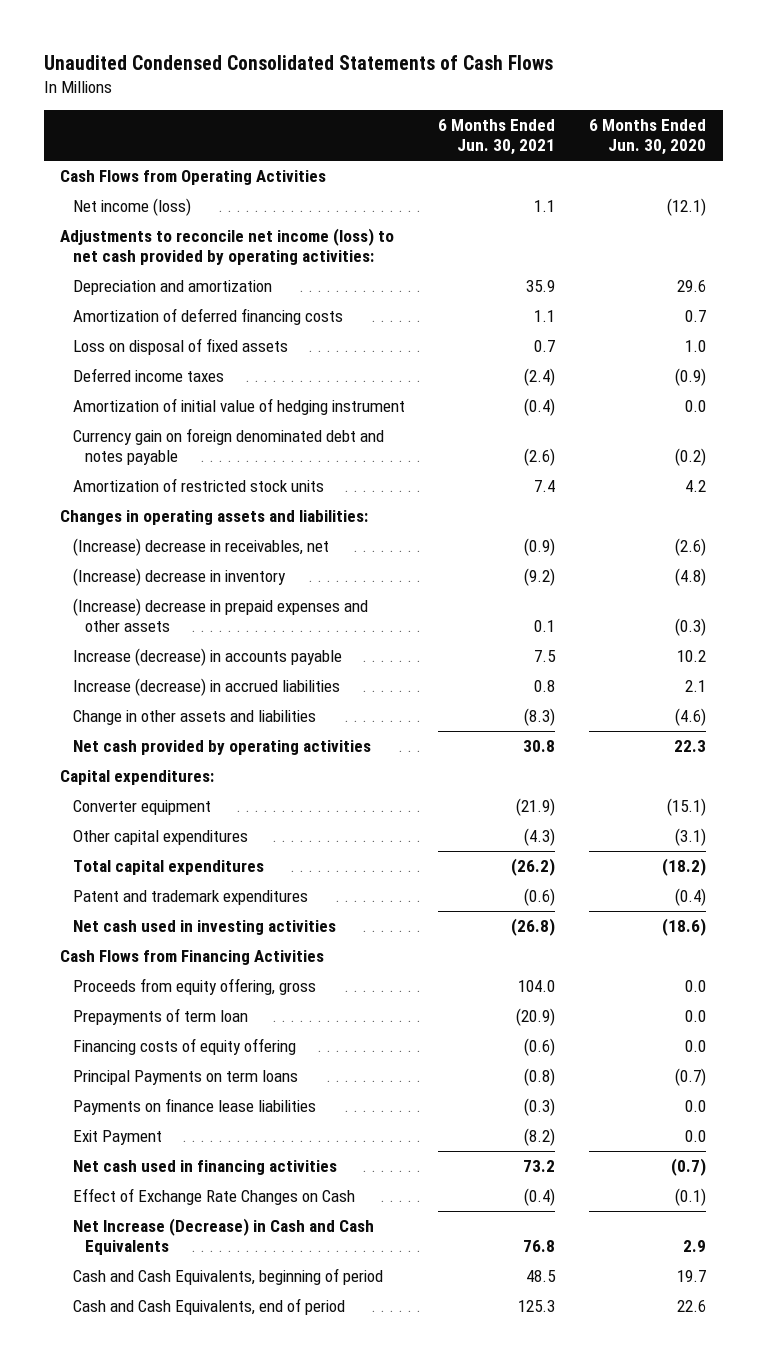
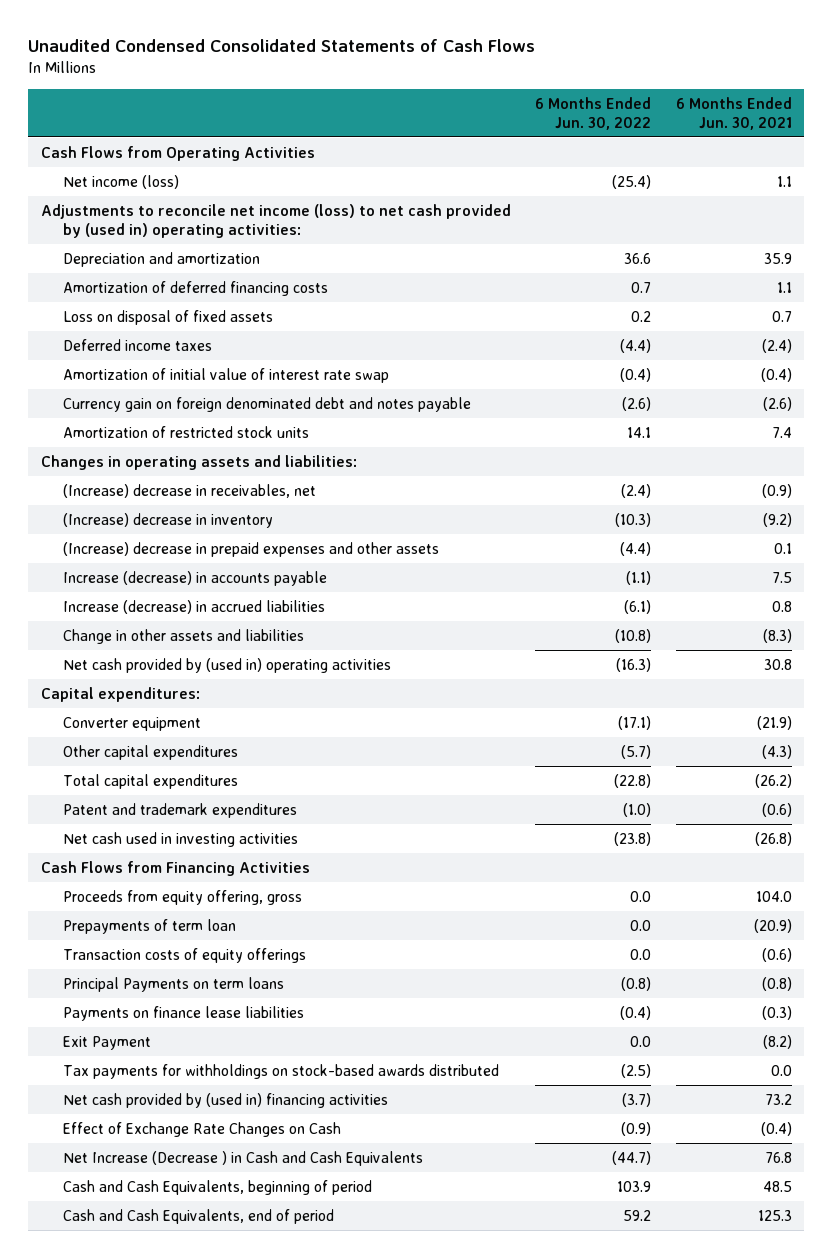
[588,118,706,156] 6 Months Ended Jun. 30, 2020 -> none
none -> [535,96,652,130] 6 Months Ended Jun. 30, 2022
[60,228,395,266] Adjustments to reconcile net income (loss) to net cash provided by operating activities: -> [40,203,511,239] Adjustments to reconcile net income (loss) to net cash provided by (used in) operating activities:
[72,398,405,416] Amortization of initial value of hedging instrument -> [62,367,389,383] Amortization of initial value of interest rate swap
[72,740,371,756] Net cash provided by operating activities -> [62,657,391,673] Net cash provided by (used in) operating activities
[72,1038,296,1056] Financing costs of equity offering -> [62,947,306,963] Transaction costs of equity offerings
none -> [62,1063,499,1079] Tax payments for withholdings on stock-based awards distributed
[72,1160,337,1176] Net cash used in financing activities -> [62,1092,388,1108] Net cash provided by (used in) financing activities
[72,1218,374,1256] Net Increase (Decrease) in Cash and Cash Equivalents -> [62,1150,423,1166] Net Increase (Decrease ) in Cash and Cash Equivalents

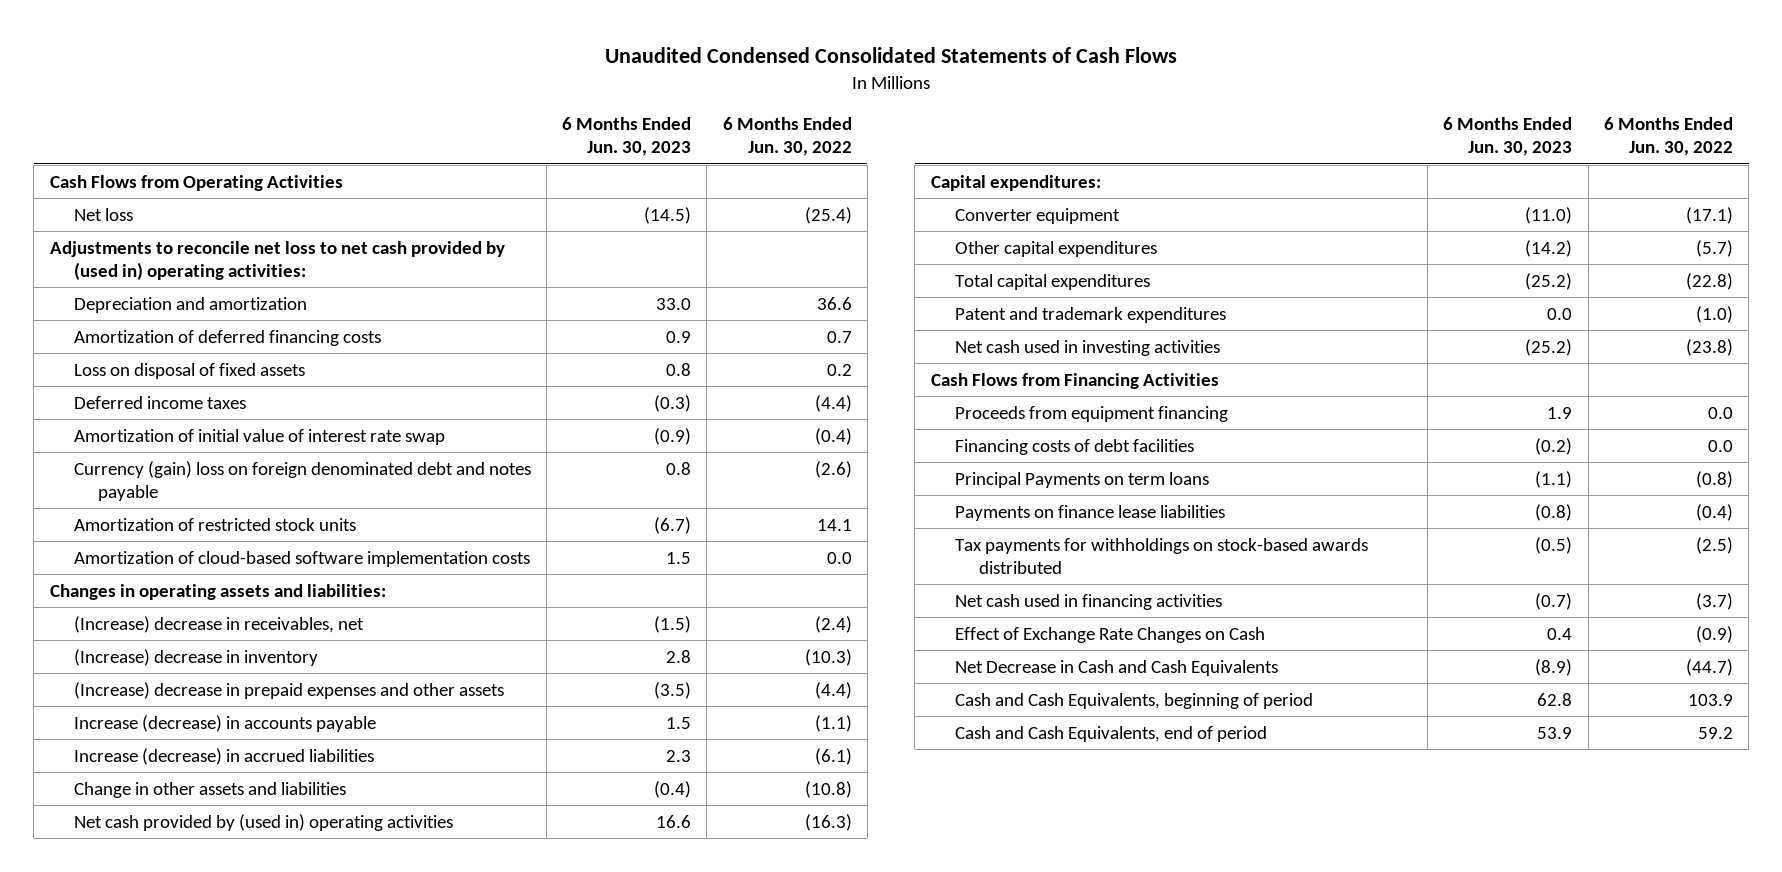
[675,96,792,130] 6 Months Ended Jun. 30, 2021 -> none
none -> [562,117,692,157] 6 Months Ended Jun. 30, 2023
[62,174,179,189] Net income (loss) -> [73,207,133,221] Net loss
[40,203,511,239] Adjustments to reconcile net income (loss) to net cash provided by (used in) operating activities: -> [49,240,505,280] Adjustments to reconcile net loss to net cash provided by (used in) operating activities:
[62,396,471,412] Currency gain on foreign denominated debt and notes payable -> [73,460,531,501] Currency (gain) loss on foreign denominated debt and notes payable
none -> [73,550,530,567] Amortization of cloud-based software implementation costs
[62,918,236,934] Prepayments of term loan -> none
[62,947,306,963] Transaction costs of equity offerings -> none
[62,889,302,905] Proceeds from equity offering, gross -> [954,405,1228,422] Proceeds from equipment financing
none -> [954,438,1194,455] Financing costs of debt facilities
[62,1035,151,1050] Exit Payment -> none
[62,1092,388,1108] Net cash provided by (used in) financing activities -> [954,593,1222,610] Net cash used in financing activities
[62,1150,423,1166] Net Increase (Decrease ) in Cash and Cash Equivalents -> [954,659,1278,676] Net Decrease in Cash and Cash Equivalents

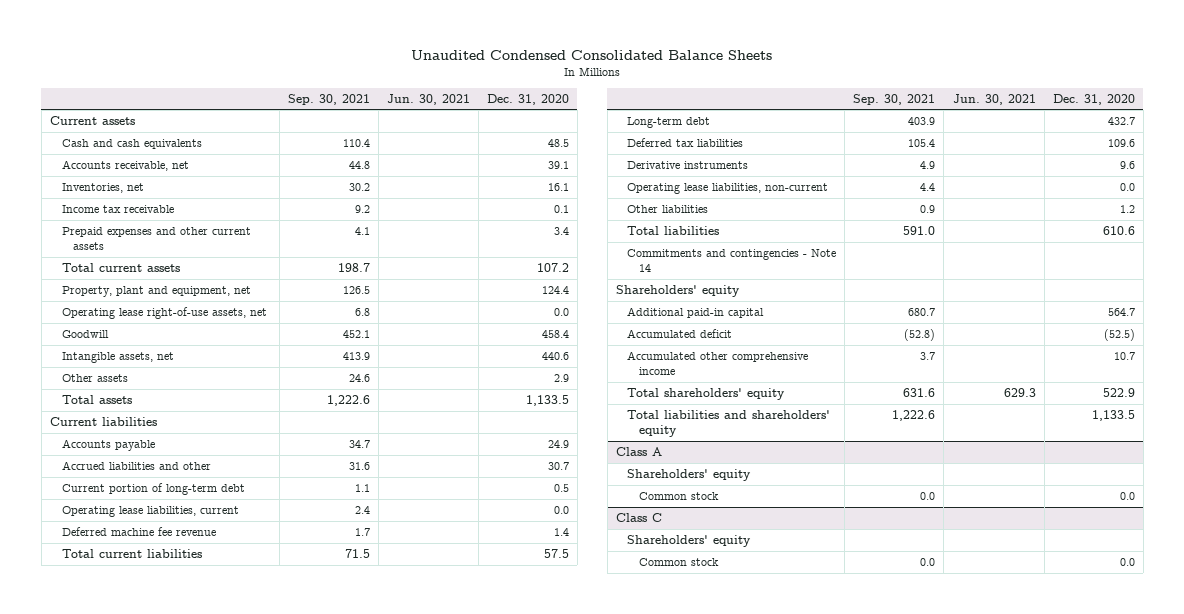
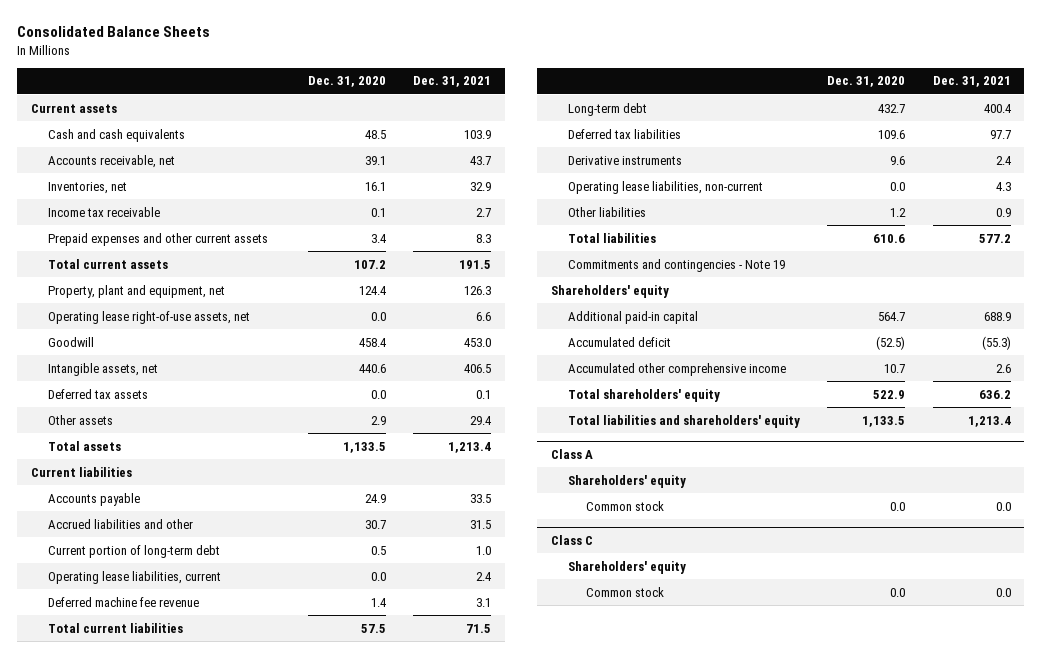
[411,49,773,60] Unaudited Condensed Consolidated Balance Sheets -> [17,26,211,38] Consolidated Balance Sheets
[287,93,370,105] Sep. 30, 2021 -> none
[386,93,470,105] Jun. 30, 2021 -> none
none -> [412,76,491,88] Dec. 31, 2021
none -> [48,388,149,399] Deferred tax assets
[627,248,837,272] Commitments and contingencies - Note 14 -> [568,258,786,272] Commitments and contingencies - Note 19

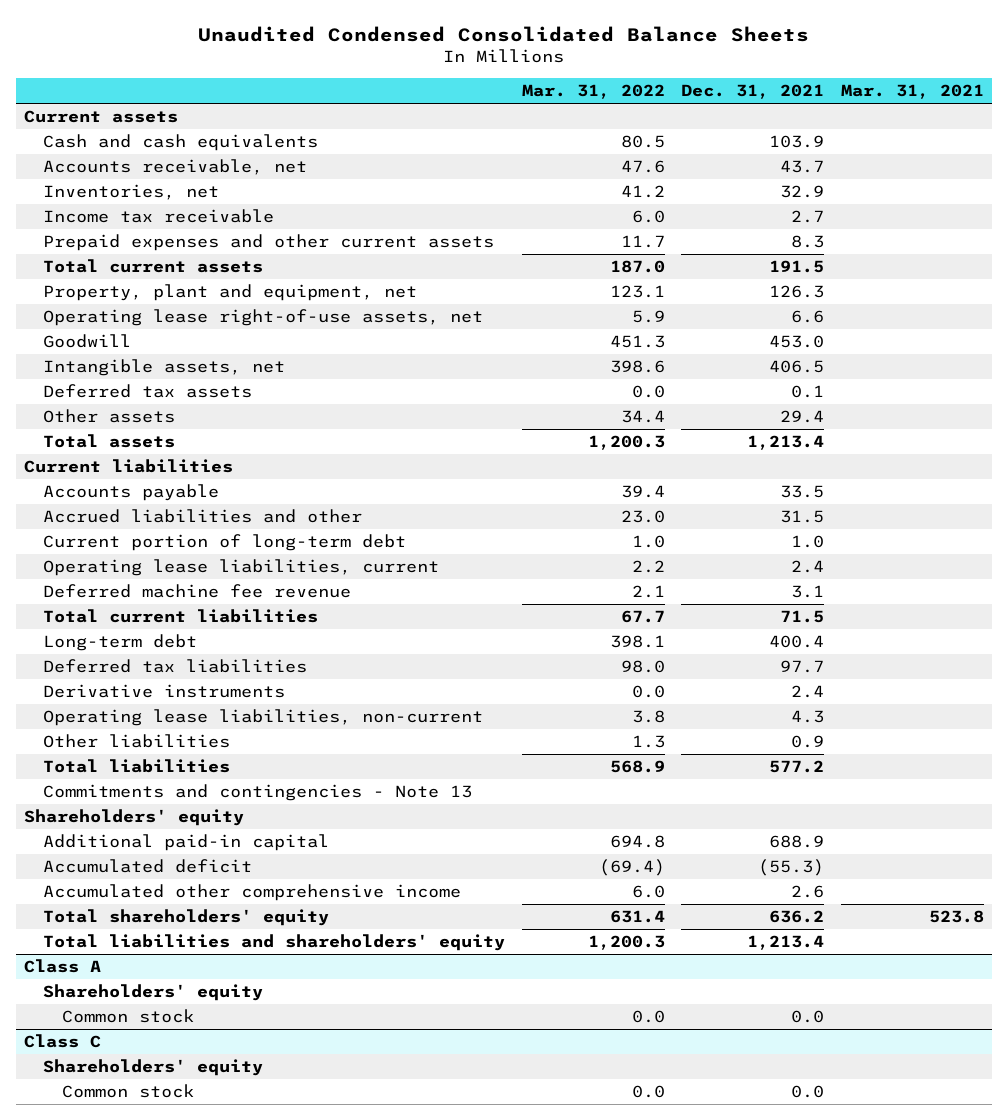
[17,26,211,38] Consolidated Balance Sheets -> [198,25,810,42] Unaudited Condensed Consolidated Balance Sheets
[307,76,386,88] Dec. 31, 2020 -> none
none -> [521,84,665,100] Mar. 31, 2022
none -> [840,84,984,100] Mar. 31, 2021
[568,258,786,272] Commitments and contingencies - Note 19 -> [43,784,473,802] Commitments and contingencies - Note 13

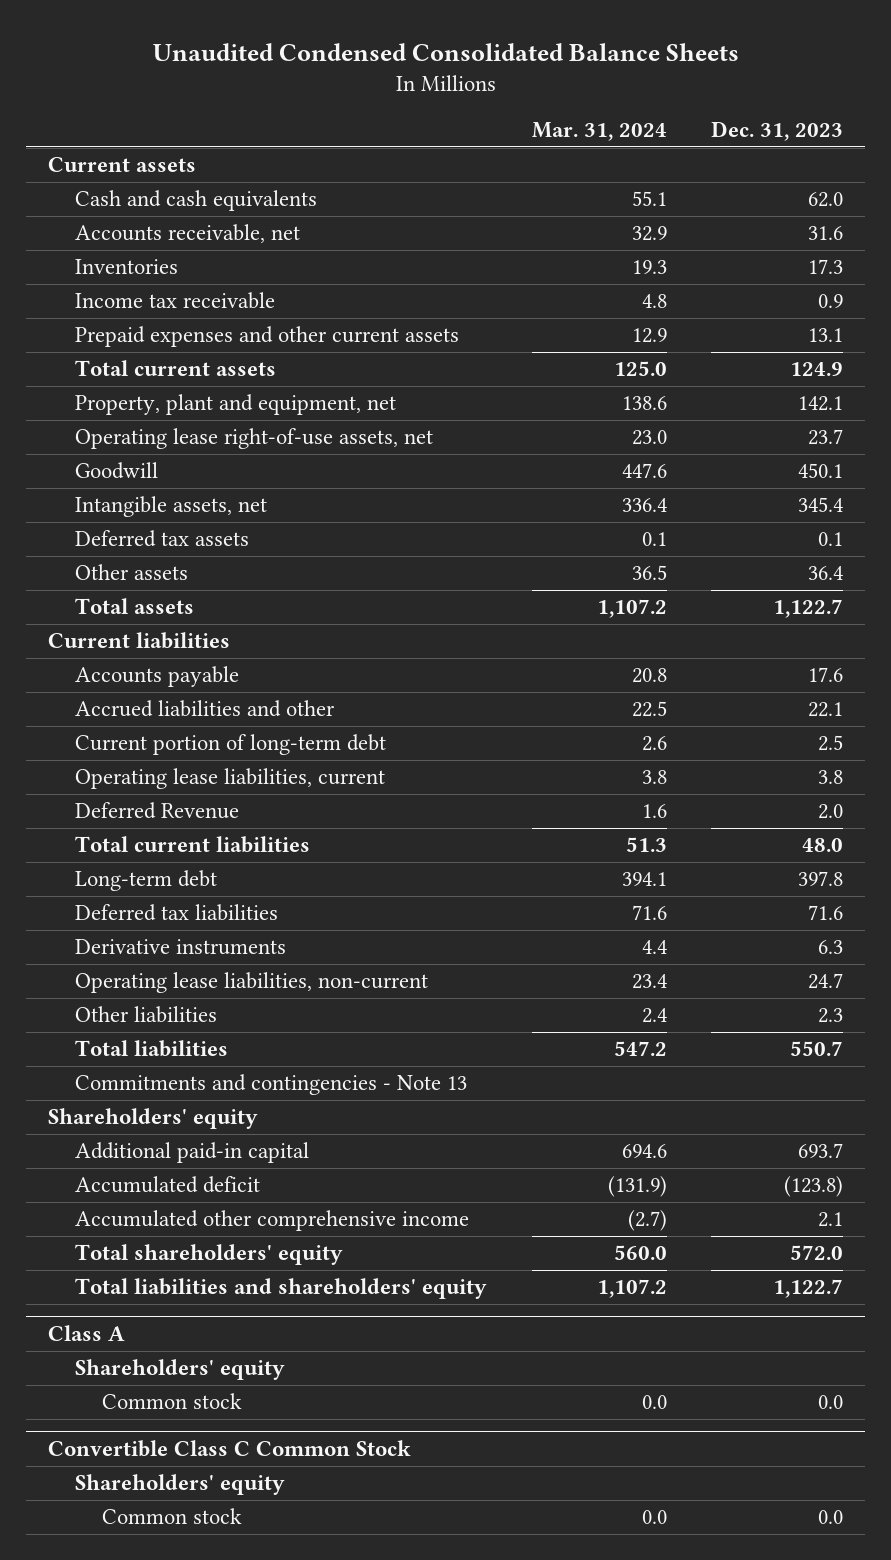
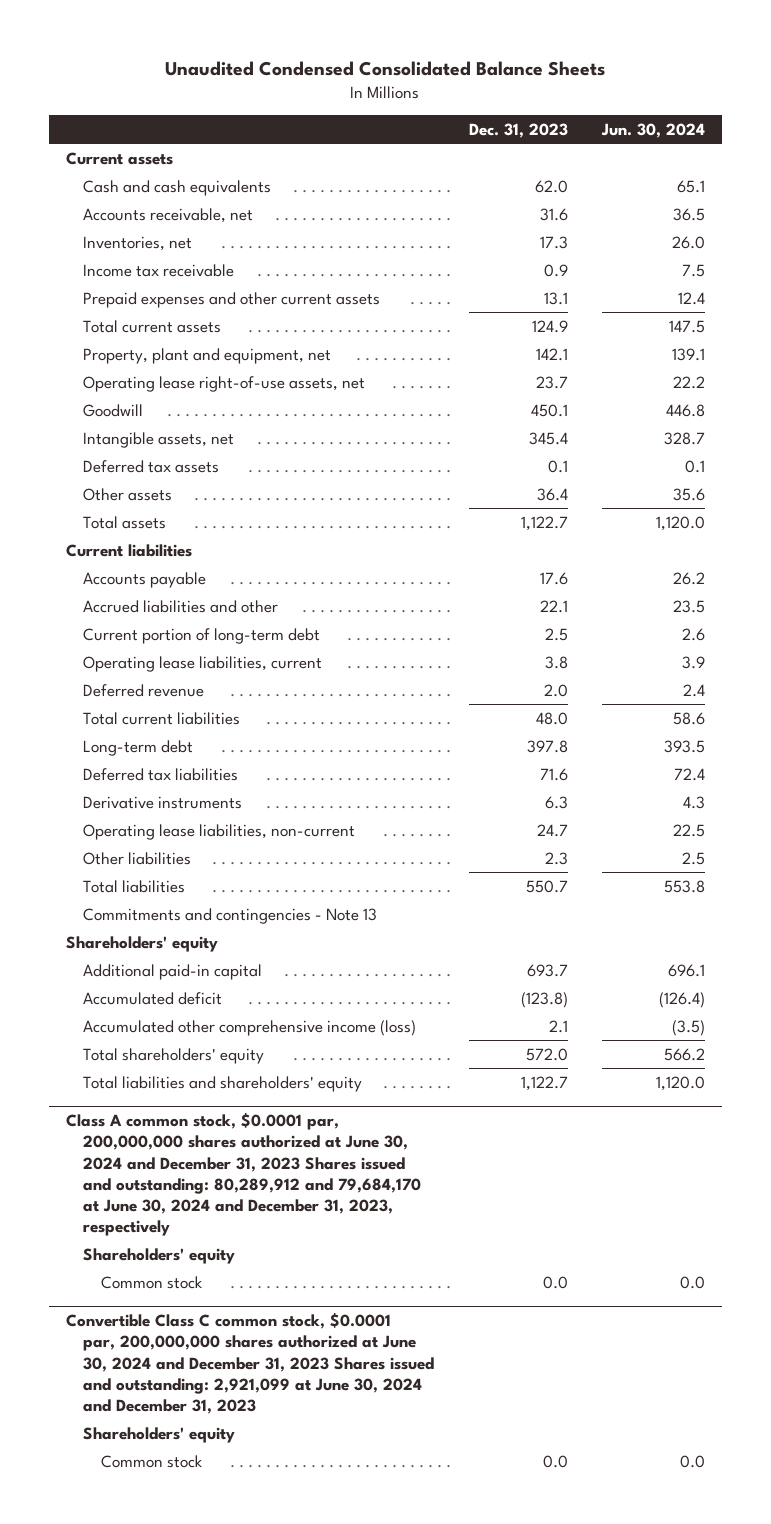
[531,122,667,142] Mar. 31, 2024 -> none
none -> [600,123,705,139] Jun. 30, 2024
[75,259,179,275] Inventories -> [83,235,193,251] Inventories, net
[75,802,240,820] Deferred Revenue -> [83,683,205,697] Deferred revenue
[75,1210,470,1232] Accumulated other comprehensive income -> [83,1019,417,1036] Accumulated other comprehensive income (loss)
[48,1325,126,1342] Class A -> [66,1112,422,1237] Class A common stock, $0.0001 par, 200,000,000 shares authorized at June 30, 2024 and December 31, 2023 Shares issued and outstanding: 80,289,912 and 79,684,170 at June 30, 2024 and December 31, 2023, respectively
[48,1440,412,1458] Convertible Class C Common Stock -> none
none -> [66,1312,435,1414] Convertible Class C common stock, $0.0001 par, 200,000,000 shares authorized at June 30, 2024 and December 31, 2023 Shares issued and outstanding: 2,921,099 at June 30, 2024 and December 31, 2023

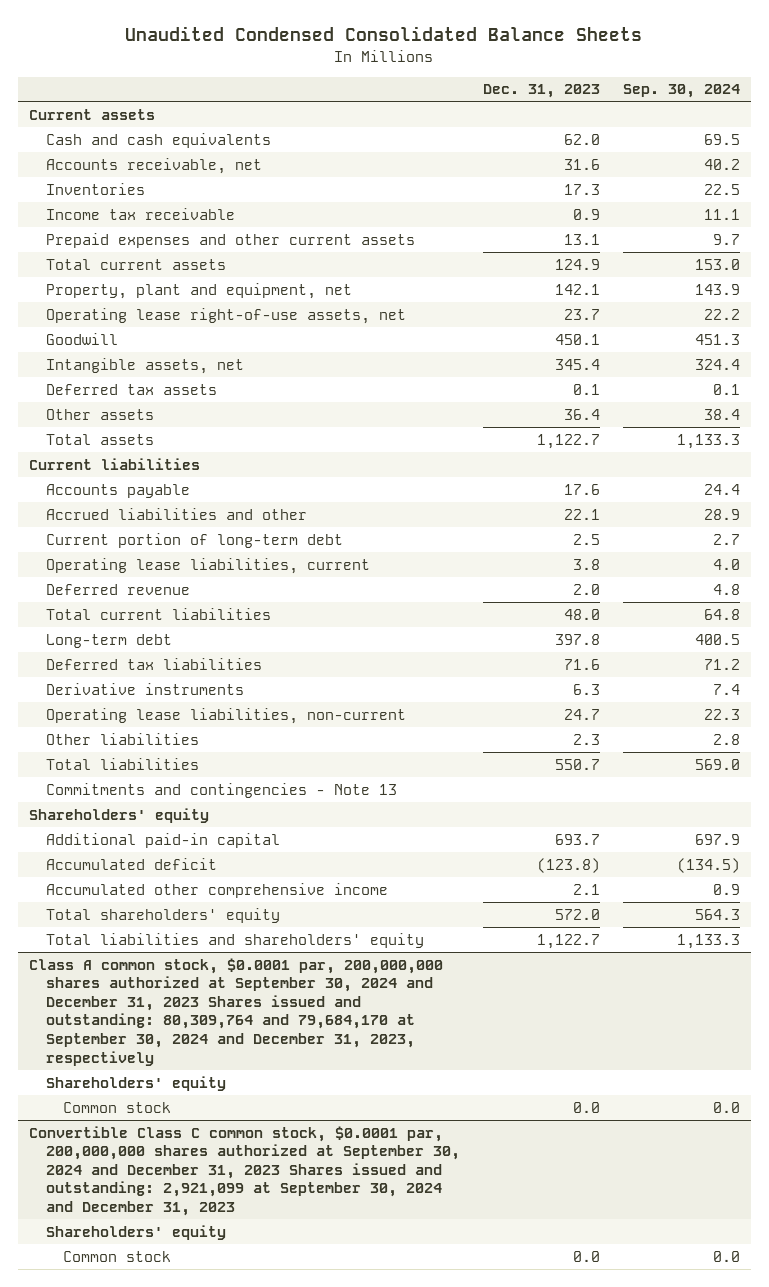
[600,123,705,139] Jun. 30, 2024 -> none
none -> [622,84,740,99] Sep. 30, 2024
[83,235,193,251] Inventories, net -> [45,182,145,195] Inventories
[83,1019,417,1036] Accumulated other comprehensive income (loss) -> [45,882,388,898] Accumulated other comprehensive income
[66,1112,422,1237] Class A common stock, $0.0001 par, 200,000,000 shares authorized at June 30, 2024 and December 31, 2023 Shares issued and outstanding: 80,289,912 and 79,684,170 at June 30, 2024 and December 31, 2023, respectively -> [29,957,444,1066] Class A common stock, $0.0001 par, 200,000,000 shares authorized at September 30, 2024 and December 31, 2023 Shares issued and outstanding: 80,309,764 and 79,684,170 at September 30, 2024 and December 31, 2023, respectively
[66,1312,435,1414] Convertible Class C common stock, $0.0001 par, 200,000,000 shares authorized at June 30, 2024 and December 31, 2023 Shares issued and outstanding: 2,921,099 at June 30, 2024 and December 31, 2023 -> [29,1125,460,1216] Convertible Class C common stock, $0.0001 par, 200,000,000 shares authorized at September 30, 2024 and December 31, 2023 Shares issued and outstanding: 2,921,099 at September 30, 2024 and December 31, 2023

